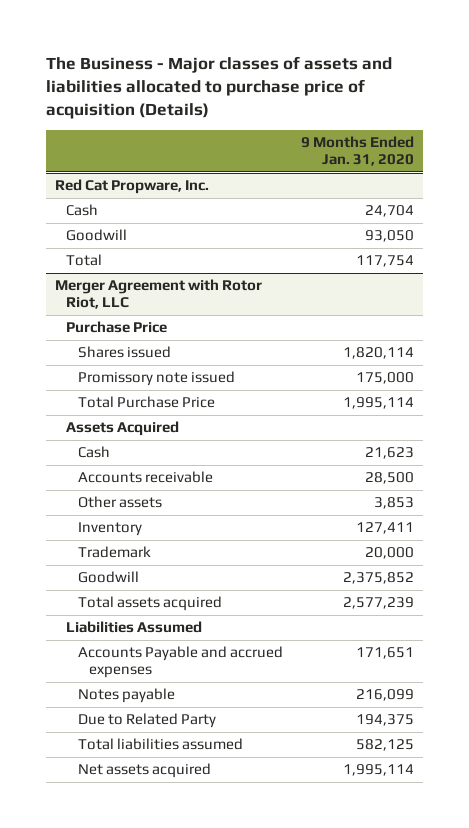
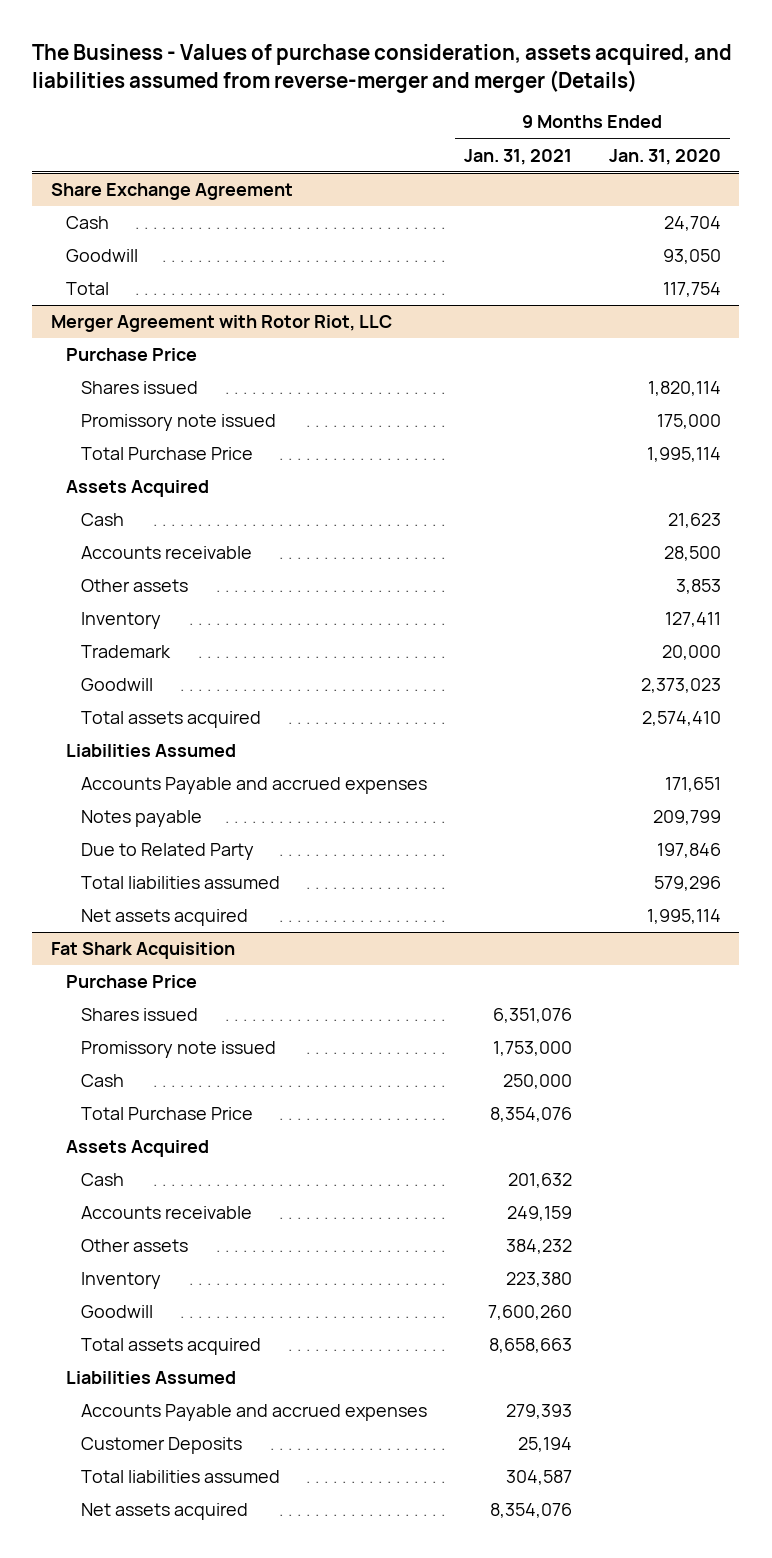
[45,55,392,119] The Business - Major classes of assets and liabilities allocated to purchase price of acquisition (Details) -> [32,44,733,93] The Business - Values of purchase consideration, assets acquired, and liabilities assumed from reverse-merger and merger (Details)
none -> [464,148,573,165] Jan. 31, 2021
[54,179,209,195] Red Cat Propware, Inc. -> [50,183,293,201] Share Exchange Agreement
[343,572,415,585] 2,375,852 -> [640,678,721,694] 2,373,023
[343,597,415,610] 2,577,239 -> [641,711,721,727] 2,574,410
[356,689,415,702] 216,099 -> [652,810,721,826] 209,799
[356,714,415,727] 194,375 -> [656,843,721,859] 197,846
[356,739,415,752] 582,125 -> [653,876,721,892] 579,296
none -> [50,942,235,960] Fat Shark Acquisition
none -> [66,975,198,989] Purchase Price
none -> [81,1008,199,1022] Shares issued
none -> [81,1041,277,1059] Promissory note issued
none -> [81,1074,125,1088] Cash
none -> [81,1107,254,1121] Total Purchase Price
none -> [66,1140,210,1158] Assets Acquired
none -> [81,1173,125,1187] Cash
none -> [81,1206,253,1220] Accounts receivable
none -> [81,1239,189,1253] Other assets
none -> [81,1272,162,1290] Inventory
none -> [81,1305,154,1319] Goodwill
none -> [81,1338,262,1356] Total assets acquired
none -> [66,1371,237,1385] Liabilities Assumed
none -> [81,1404,428,1422] Accounts Payable and accrued expenses
none -> [81,1437,243,1455] Customer Deposits
none -> [81,1470,281,1484] Total liabilities assumed
none -> [81,1503,249,1521] Net assets acquired

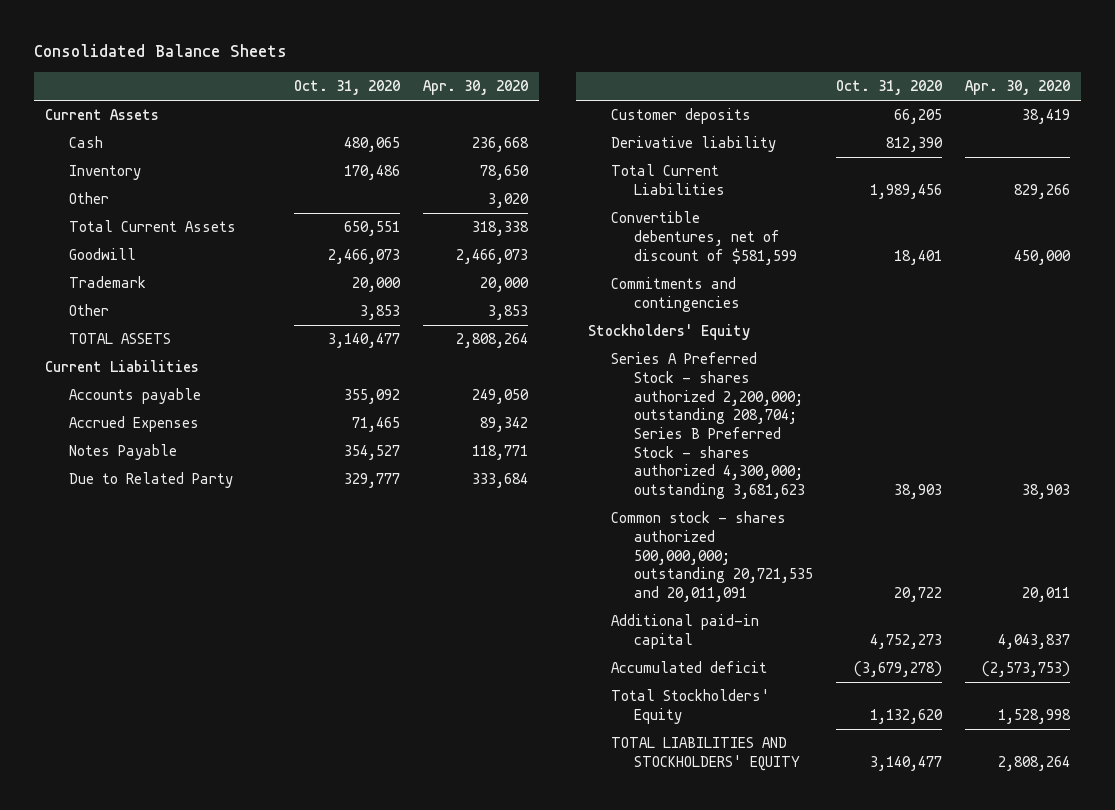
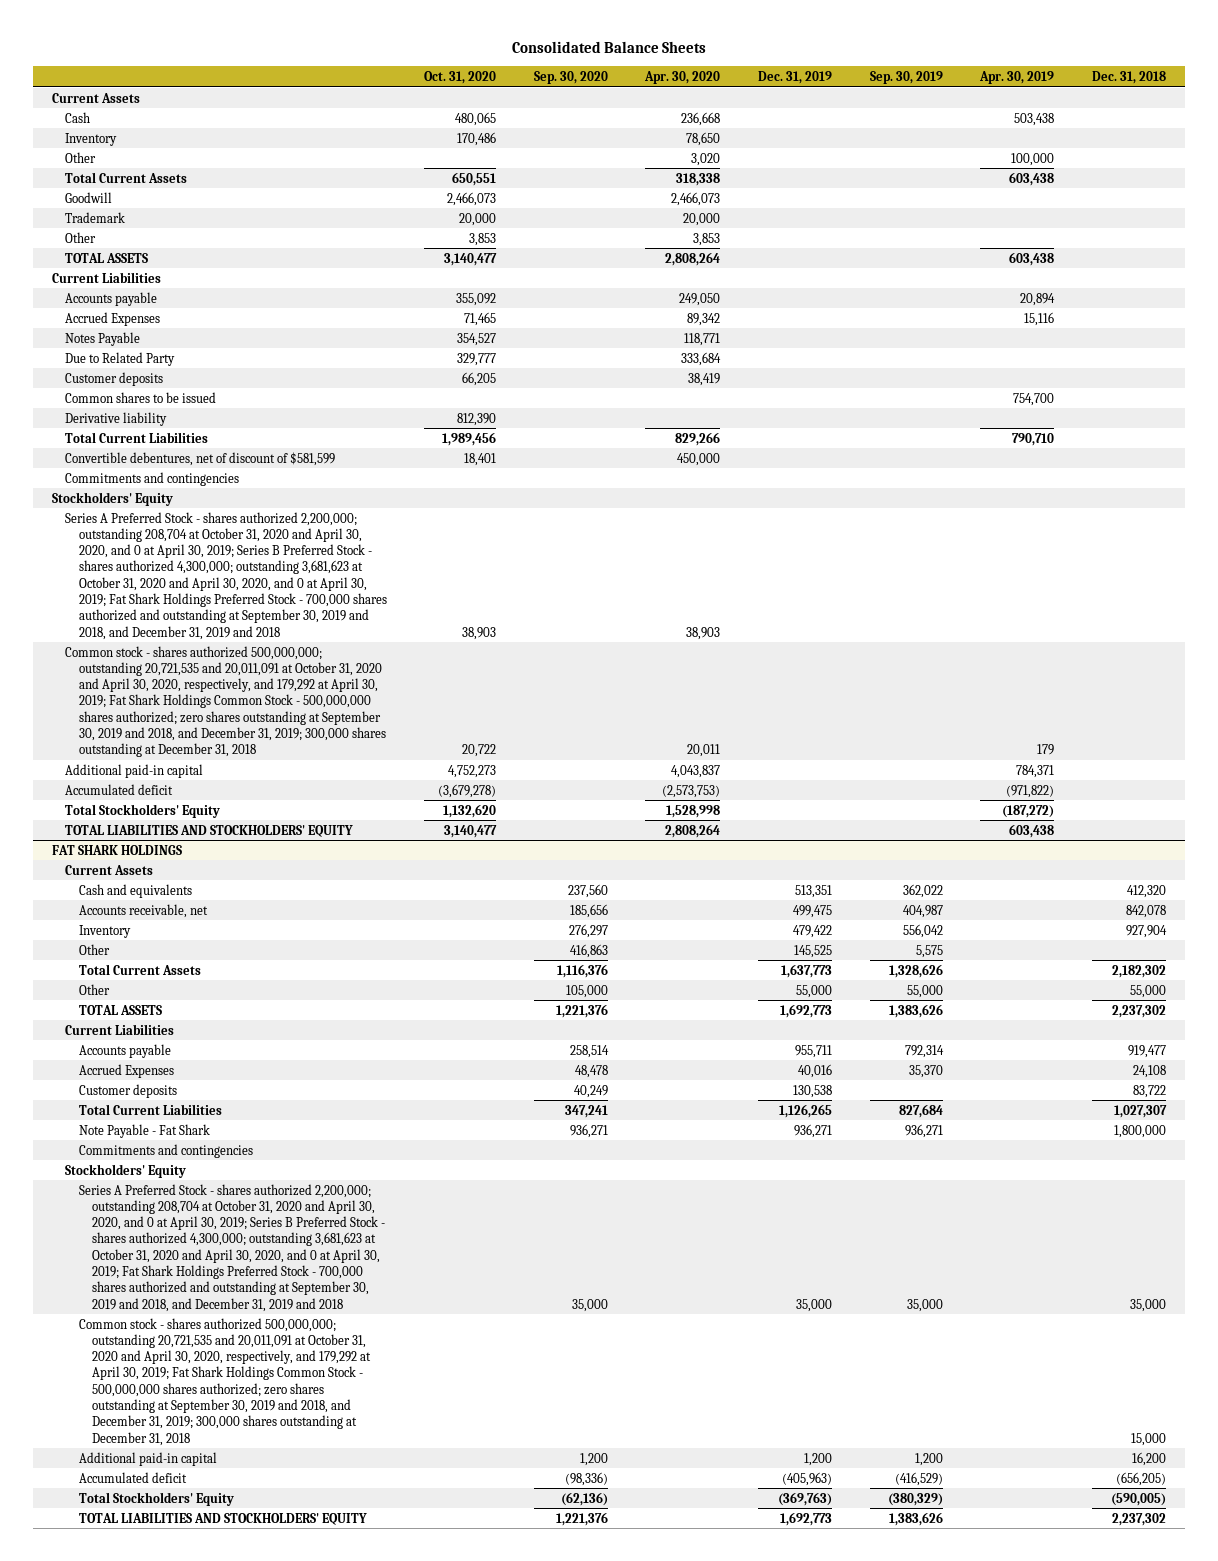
none -> [533,70,608,84] Sep. 30, 2020
none -> [758,70,833,84] Dec. 31, 2019
none -> [869,70,943,84] Sep. 30, 2019
none -> [979,70,1055,84] Apr. 30, 2019
none -> [1091,70,1166,84] Dec. 31, 2018
none -> [65,391,217,403] Common shares to be issued
[610,352,805,500] Series A Preferred Stock - shares authorized 2,200,000; outstanding 208,704; Series B Preferred Stock - shares authorized 4,300,000; outstanding 3,681,623 -> [65,511,387,640] Series A Preferred Stock - shares authorized 2,200,000; outstanding 208,704 at October 31, 2020 and April 30, 2020, and 0 at April 30, 2019; Series B Preferred Stock - shares authorized 4,300,000; outstanding 3,681,623 at October 31, 2020 and April 30, 2020, and 0 at April 30, 2019; Fat Shark Holdings Preferred Stock - 700,000 shares authorized and outstanding at September 30, 2019 and 2018, and December 31, 2019 and 2018
[610,511,813,603] Common stock - shares authorized 500,000,000; outstanding 20,721,535 and 20,011,091 -> [65,645,386,758] Common stock - shares authorized 500,000,000; outstanding 20,721,535 and 20,011,091 at October 31, 2020 and April 30, 2020, respectively, and 179,292 at April 30, 2019; Fat Shark Holdings Common Stock - 500,000,000 shares authorized; zero shares outstanding at September 30, 2019 and 2018, and December 31, 2019; 300,000 shares outstanding at December 31, 2018
none -> [51,844,182,855] FAT SHARK HOLDINGS
none -> [65,864,154,875] Current Assets
none -> [78,883,192,898] Cash and equivalents
none -> [78,903,208,918] Accounts receivable, net
none -> [78,924,131,938] Inventory
none -> [78,943,110,955] Other
none -> [78,963,201,975] Total Current Assets
none -> [78,983,110,995] Other
none -> [78,1004,162,1015] TOTAL ASSETS
none -> [65,1023,175,1035] Current Liabilities
none -> [78,1043,171,1058] Accounts payable
none -> [78,1063,174,1078] Accrued Expenses
none -> [78,1083,177,1098] Customer deposits
none -> [78,1103,222,1115] Total Current Liabilities
none -> [78,1123,210,1138] Note Payable - Fat Shark
none -> [78,1143,253,1158] Commitments and contingencies
none -> [65,1163,187,1178] Stockholders' Equity
none -> [78,1183,386,1312] Series A Preferred Stock - shares authorized 2,200,000; outstanding 208,704 at October 31, 2020 and April 30, 2020, and 0 at April 30, 2019; Series B Preferred Stock - shares authorized 4,300,000; outstanding 3,681,623 at October 31, 2020 and April 30, 2020, and 0 at April 30, 2019; Fat Shark Holdings Preferred Stock - 700,000 shares authorized and outstanding at September 30, 2019 and 2018, and December 31, 2019 and 2018
none -> [78,1317,372,1446] Common stock - shares authorized 500,000,000; outstanding 20,721,535 and 20,011,091 at October 31, 2020 and April 30, 2020, respectively, and 179,292 at April 30, 2019; Fat Shark Holdings Common Stock - 500,000,000 shares authorized; zero shares outstanding at September 30, 2019 and 2018, and December 31, 2019; 300,000 shares outstanding at December 31, 2018
none -> [78,1451,217,1466] Additional paid-in capital
none -> [78,1471,187,1483] Accumulated deficit
none -> [78,1491,234,1506] Total Stockholders' Equity
none -> [78,1512,367,1525] TOTAL LIABILITIES AND STOCKHOLDERS' EQUITY

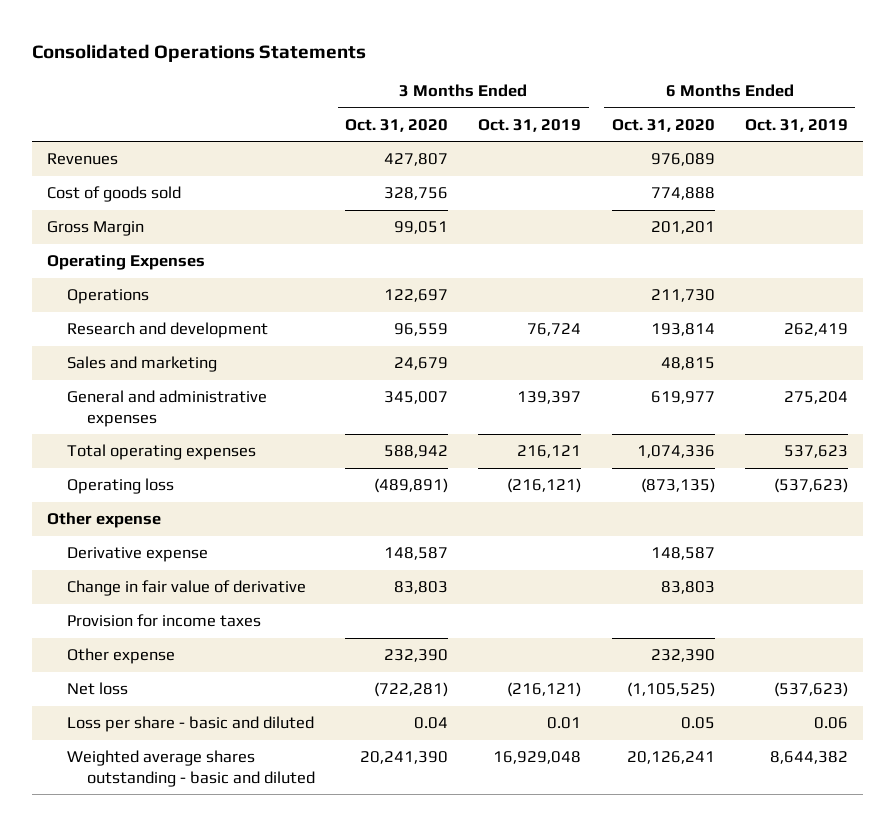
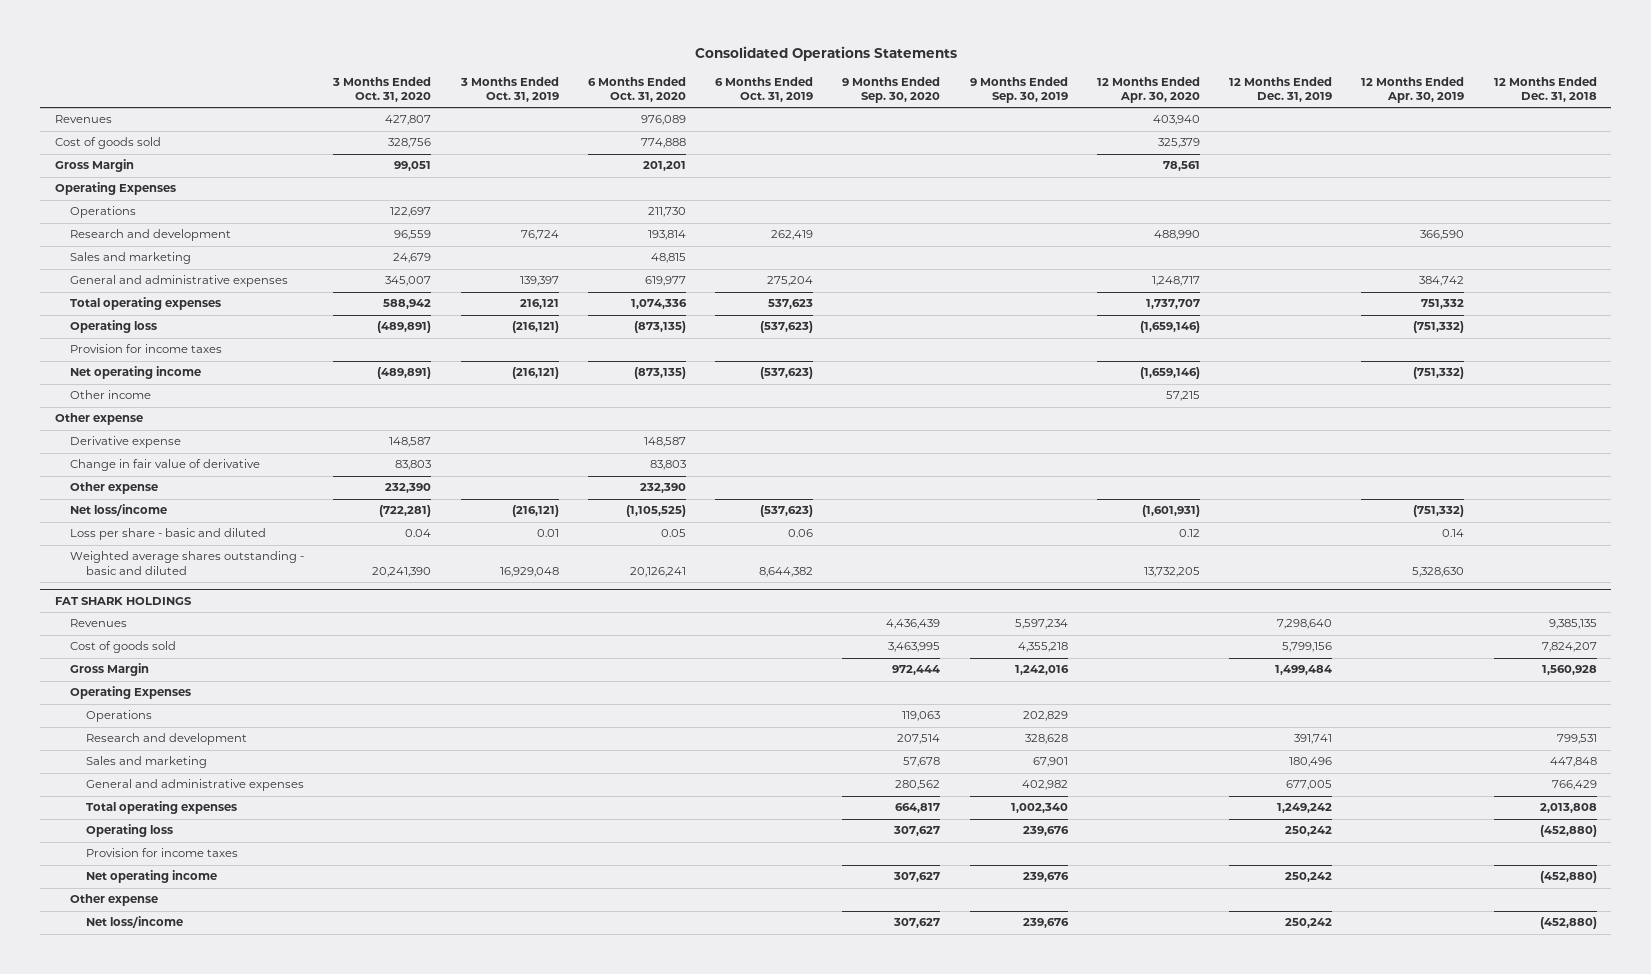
none -> [842,76,941,103] 9 Months Ended Sep. 30, 2020
none -> [969,76,1068,103] 9 Months Ended Sep. 30, 2019
none -> [1096,76,1200,103] 12 Months Ended Apr. 30, 2020
none -> [1229,76,1333,102] 12 Months Ended Dec. 31, 2019
none -> [1361,76,1465,103] 12 Months Ended Apr. 30, 2019
none -> [1493,76,1597,102] 12 Months Ended Dec. 31, 2018
[67,614,262,628] Provision for income taxes -> [70,344,223,354] Provision for income taxes
none -> [70,366,202,380] Net operating income
none -> [70,390,152,400] Other income
[67,682,129,696] Net loss -> [70,504,168,517] Net loss/income
none -> [54,596,192,605] FAT SHARK HOLDINGS
none -> [70,619,128,628] Revenues
none -> [70,641,177,654] Cost of goods sold
none -> [70,663,150,677] Gross Margin
none -> [70,686,192,700] Operating Expenses
none -> [85,710,152,723] Operations
none -> [85,733,247,746] Research and development
none -> [85,756,207,769] Sales and marketing
none -> [85,779,304,792] General and administrative expenses
none -> [85,801,237,815] Total operating expenses
none -> [85,824,173,838] Operating loss
none -> [85,848,238,858] Provision for income taxes
none -> [85,870,217,884] Net operating income
none -> [70,894,159,907] Other expense
none -> [85,916,183,929] Net loss/income

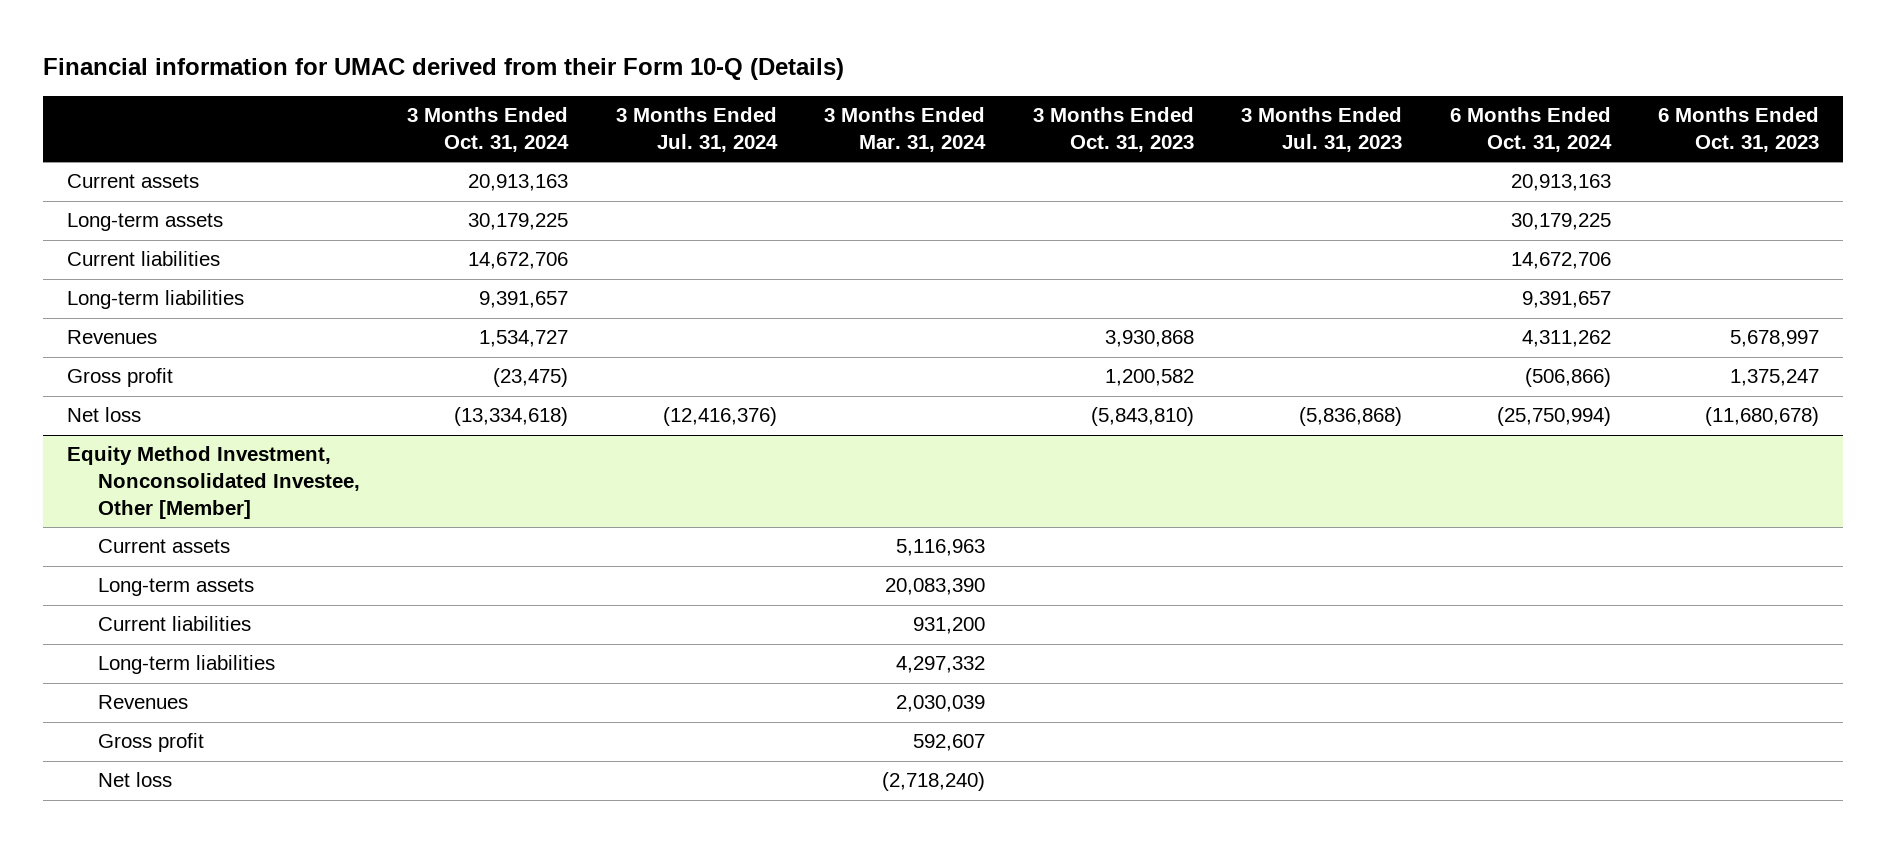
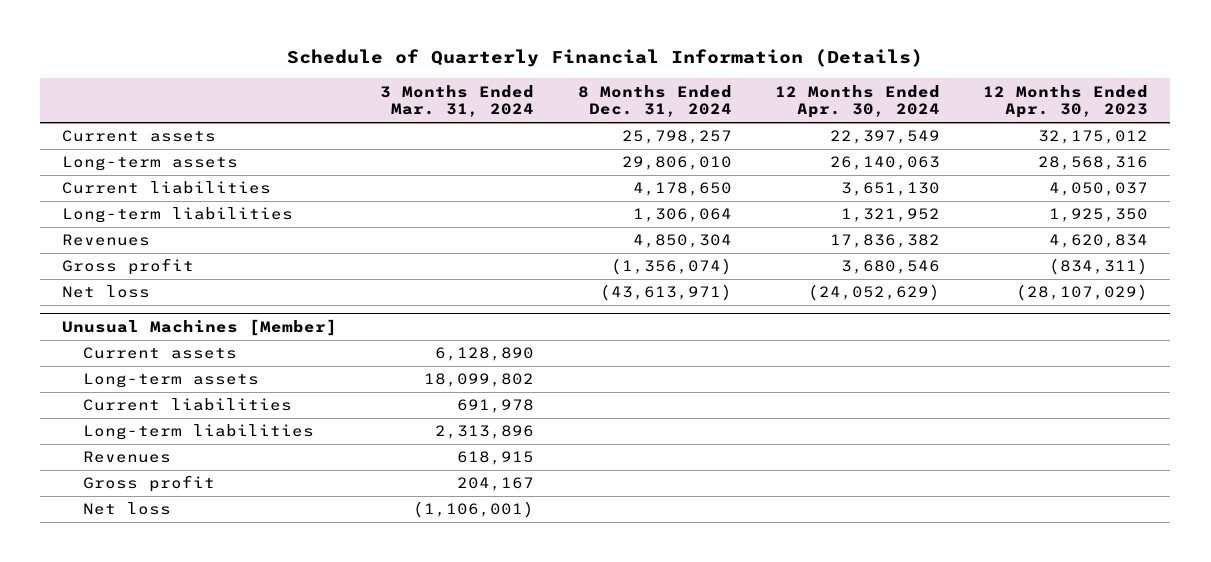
[43,58,845,81] Financial information for UMAC derived from their Form 10-Q (Details) -> [287,49,924,68] Schedule of Quarterly Financial Information (Details)
[407,107,570,153] 3 Months Ended Oct. 31, 2024 -> none
[615,107,778,153] 3 Months Ended Jul. 31, 2024 -> none
[1032,107,1194,153] 3 Months Ended Oct. 31, 2023 -> none
[1241,107,1403,153] 3 Months Ended Jul. 31, 2023 -> none
[1449,107,1612,153] 6 Months Ended Oct. 31, 2024 -> none
[1658,107,1820,153] 6 Months Ended Oct. 31, 2023 -> none
none -> [577,84,732,118] 8 Months Ended Dec. 31, 2024
none -> [775,84,941,119] 12 Months Ended Apr. 30, 2024
none -> [983,84,1149,119] 12 Months Ended Apr. 30, 2023
[66,446,361,519] Equity Method Investment, Nonconsolidated Investee, Other [Member] -> none
[98,539,231,554] Current assets -> none
[98,578,255,597] Long-term assets -> none
[98,616,252,632] Current liabilities -> none
[98,655,276,675] Long-term liabilities -> none
[98,695,189,710] Revenues -> none
[98,733,205,753] Gross profit -> none
[98,772,173,788] Net loss -> none
none -> [62,319,338,337] Unusual Machines [Member]
none -> [82,347,237,360] Current assets
none -> [82,373,259,389] Long-term assets
none -> [82,398,292,412] Current liabilities
none -> [82,424,314,441] Long-term liabilities
none -> [82,451,171,464] Revenues
none -> [82,475,215,493] Gross profit
none -> [82,502,171,516] Net loss

